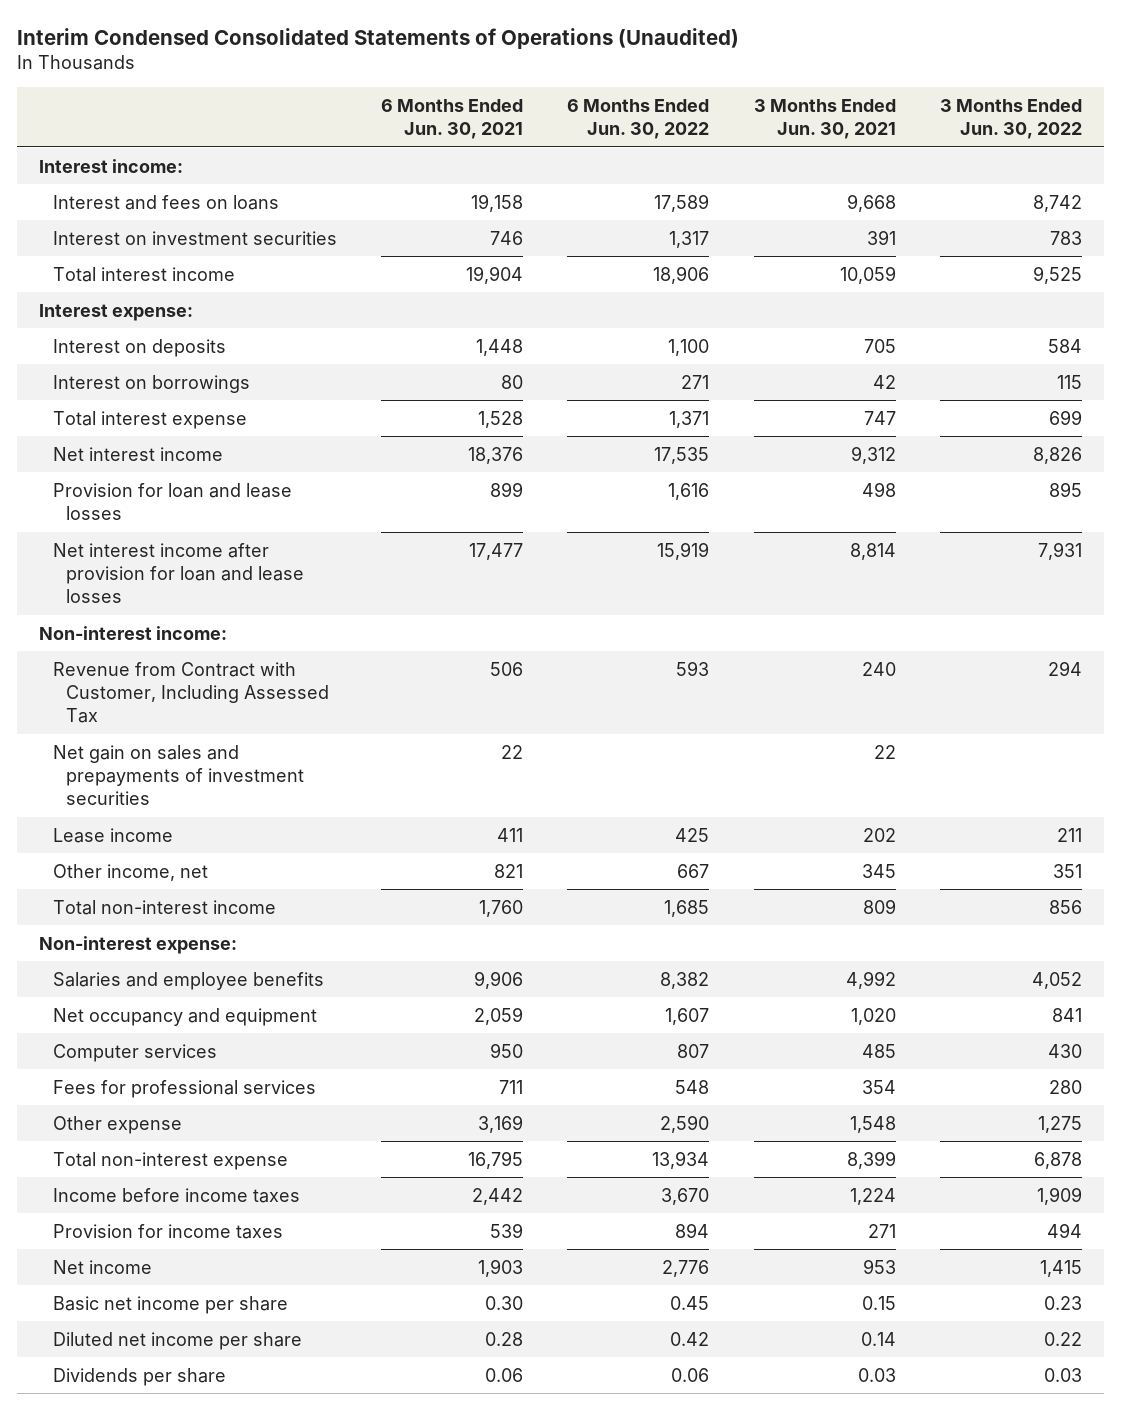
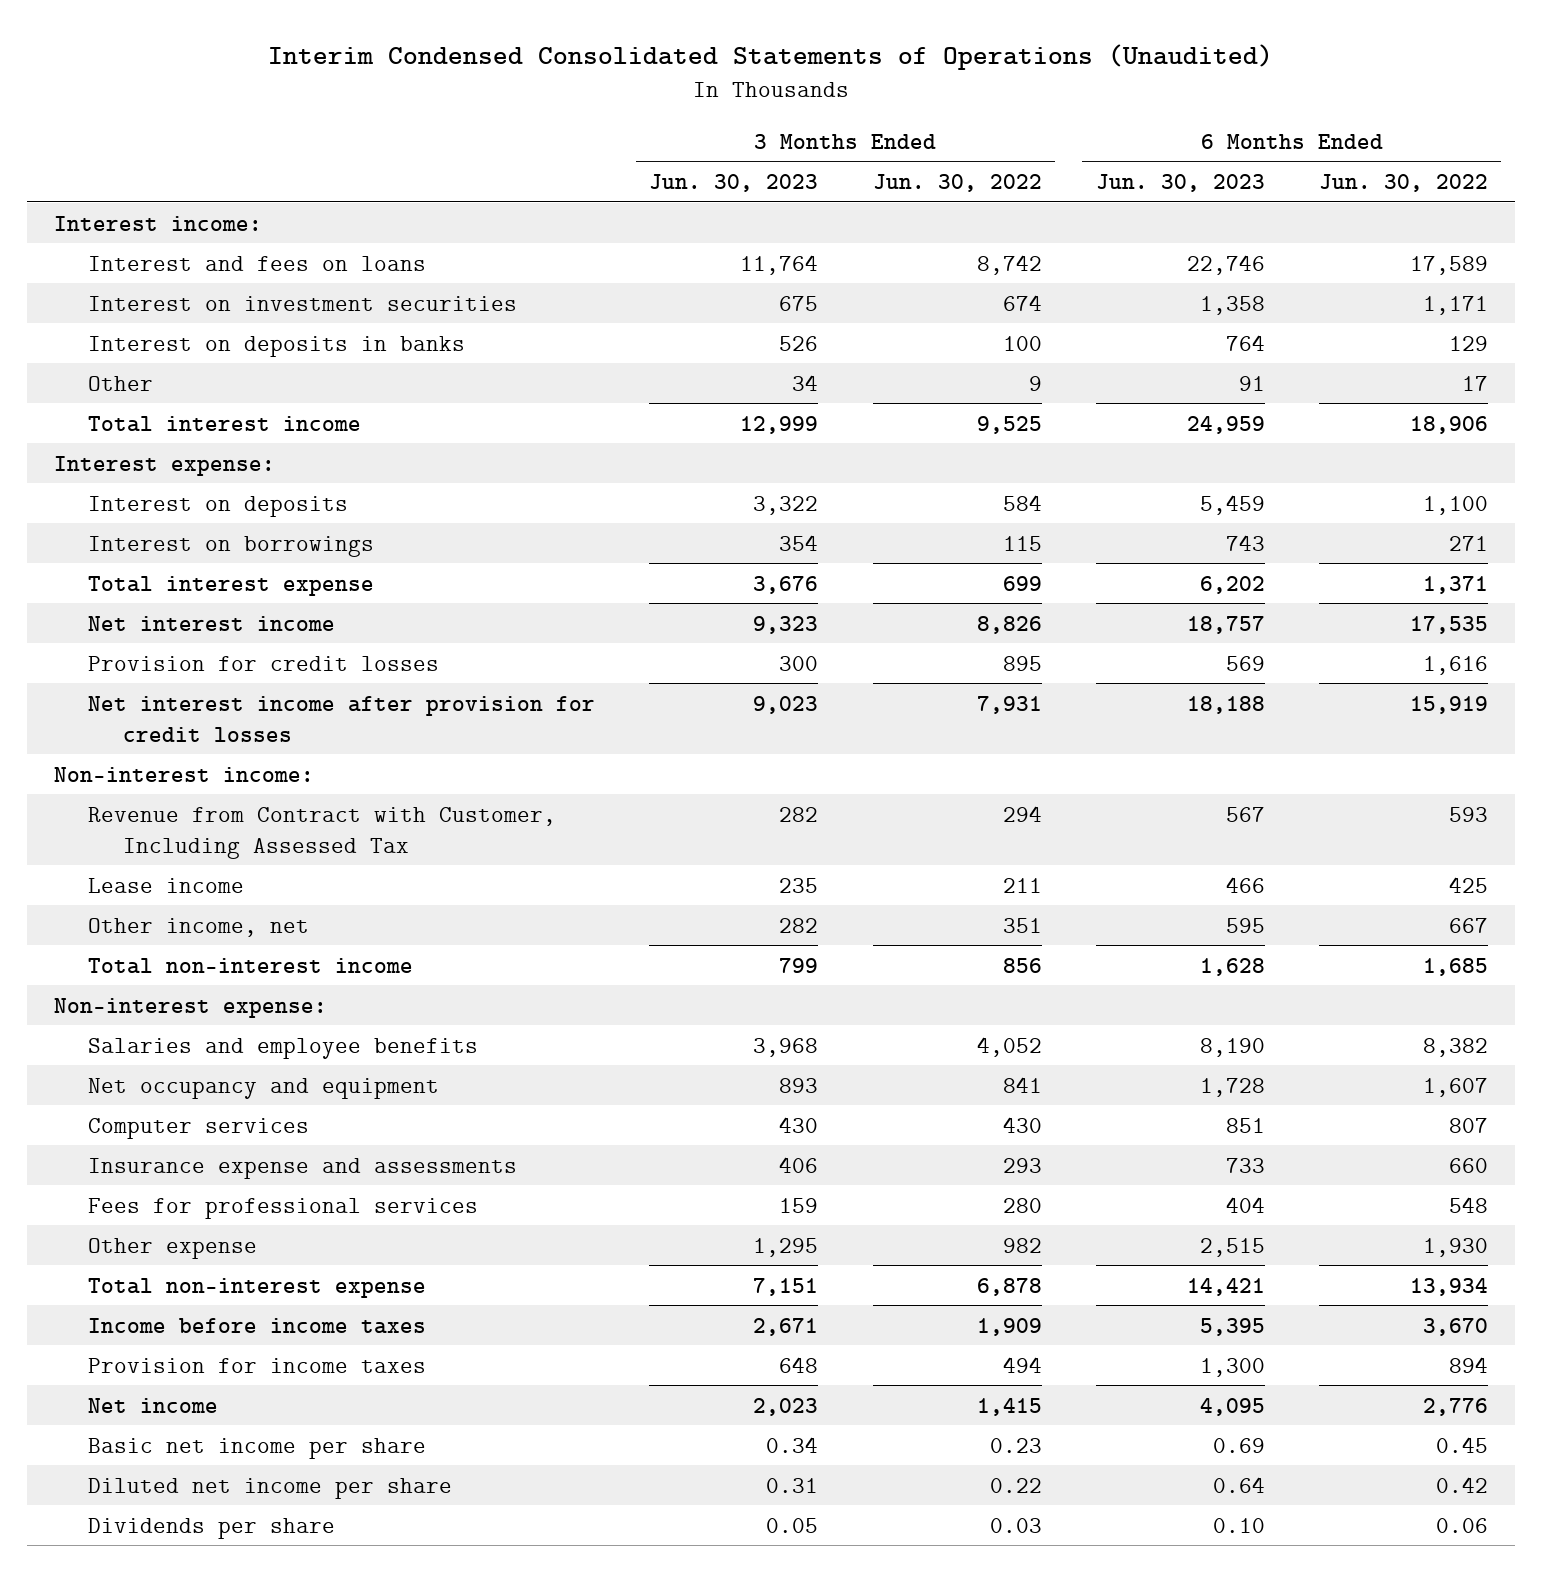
[380,98,523,140] 6 Months Ended Jun. 30, 2021 -> none
[753,98,896,140] 3 Months Ended Jun. 30, 2021 -> none
none -> [649,173,819,192] Jun. 30, 2023
none -> [1095,173,1265,192] Jun. 30, 2023
[669,230,710,248] 1,317 -> [1422,295,1488,315] 1,171
[1049,230,1082,245] 783 -> [1002,294,1042,311] 674
none -> [88,335,466,357] Interest on deposits in banks
none -> [88,375,154,391] Other
[52,482,292,520] Provision for loan and lease losses -> [88,655,440,671] Provision for credit losses
[52,542,305,604] Net interest income after provision for loan and lease losses -> [88,695,596,742] Net interest income after provision for credit losses
[52,744,305,806] Net gain on sales and prepayments of investment securities -> none
none -> [88,1157,518,1179] Insurance expense and assessments
[660,1114,710,1133] 2,590 -> [1422,1237,1488,1257] 1,930
[1037,1115,1082,1133] 1,275 -> [1002,1237,1042,1253] 982

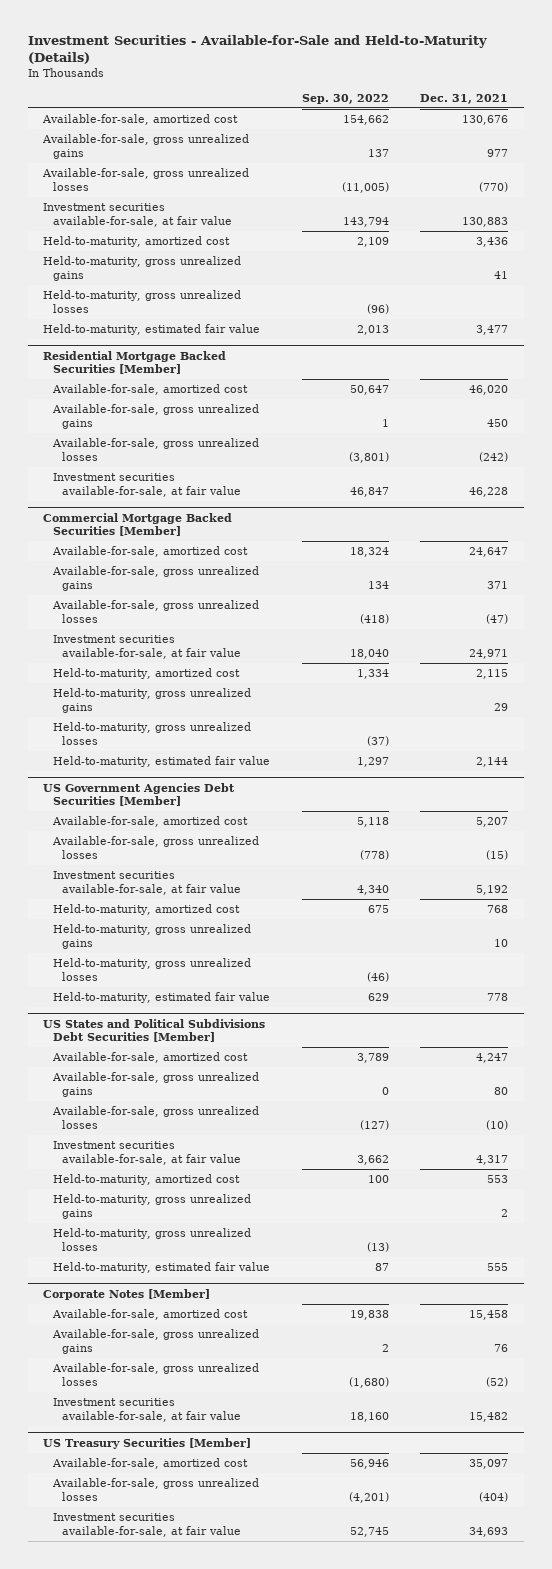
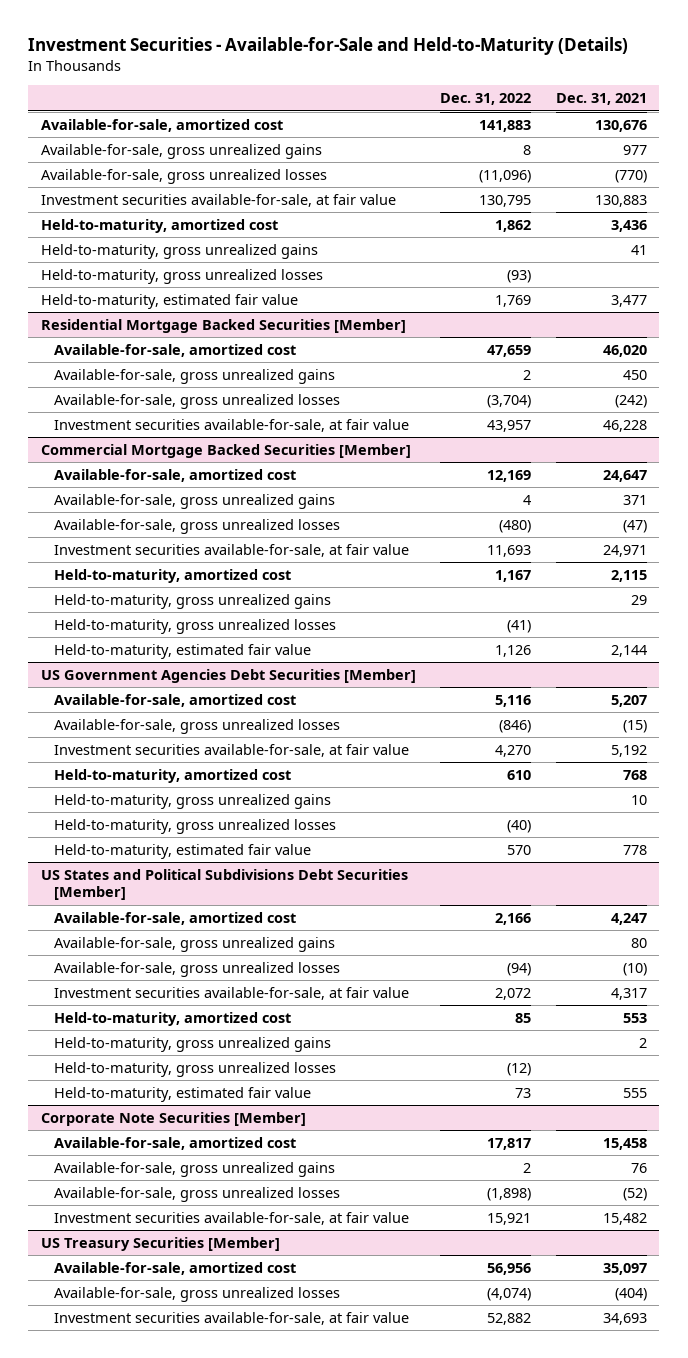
[301,93,389,104] Sep. 30, 2022 -> none
none -> [440,93,532,106] Dec. 31, 2022
[43,1288,211,1300] Corporate Notes [Member] -> [40,1111,306,1126] Corporate Note Securities [Member]

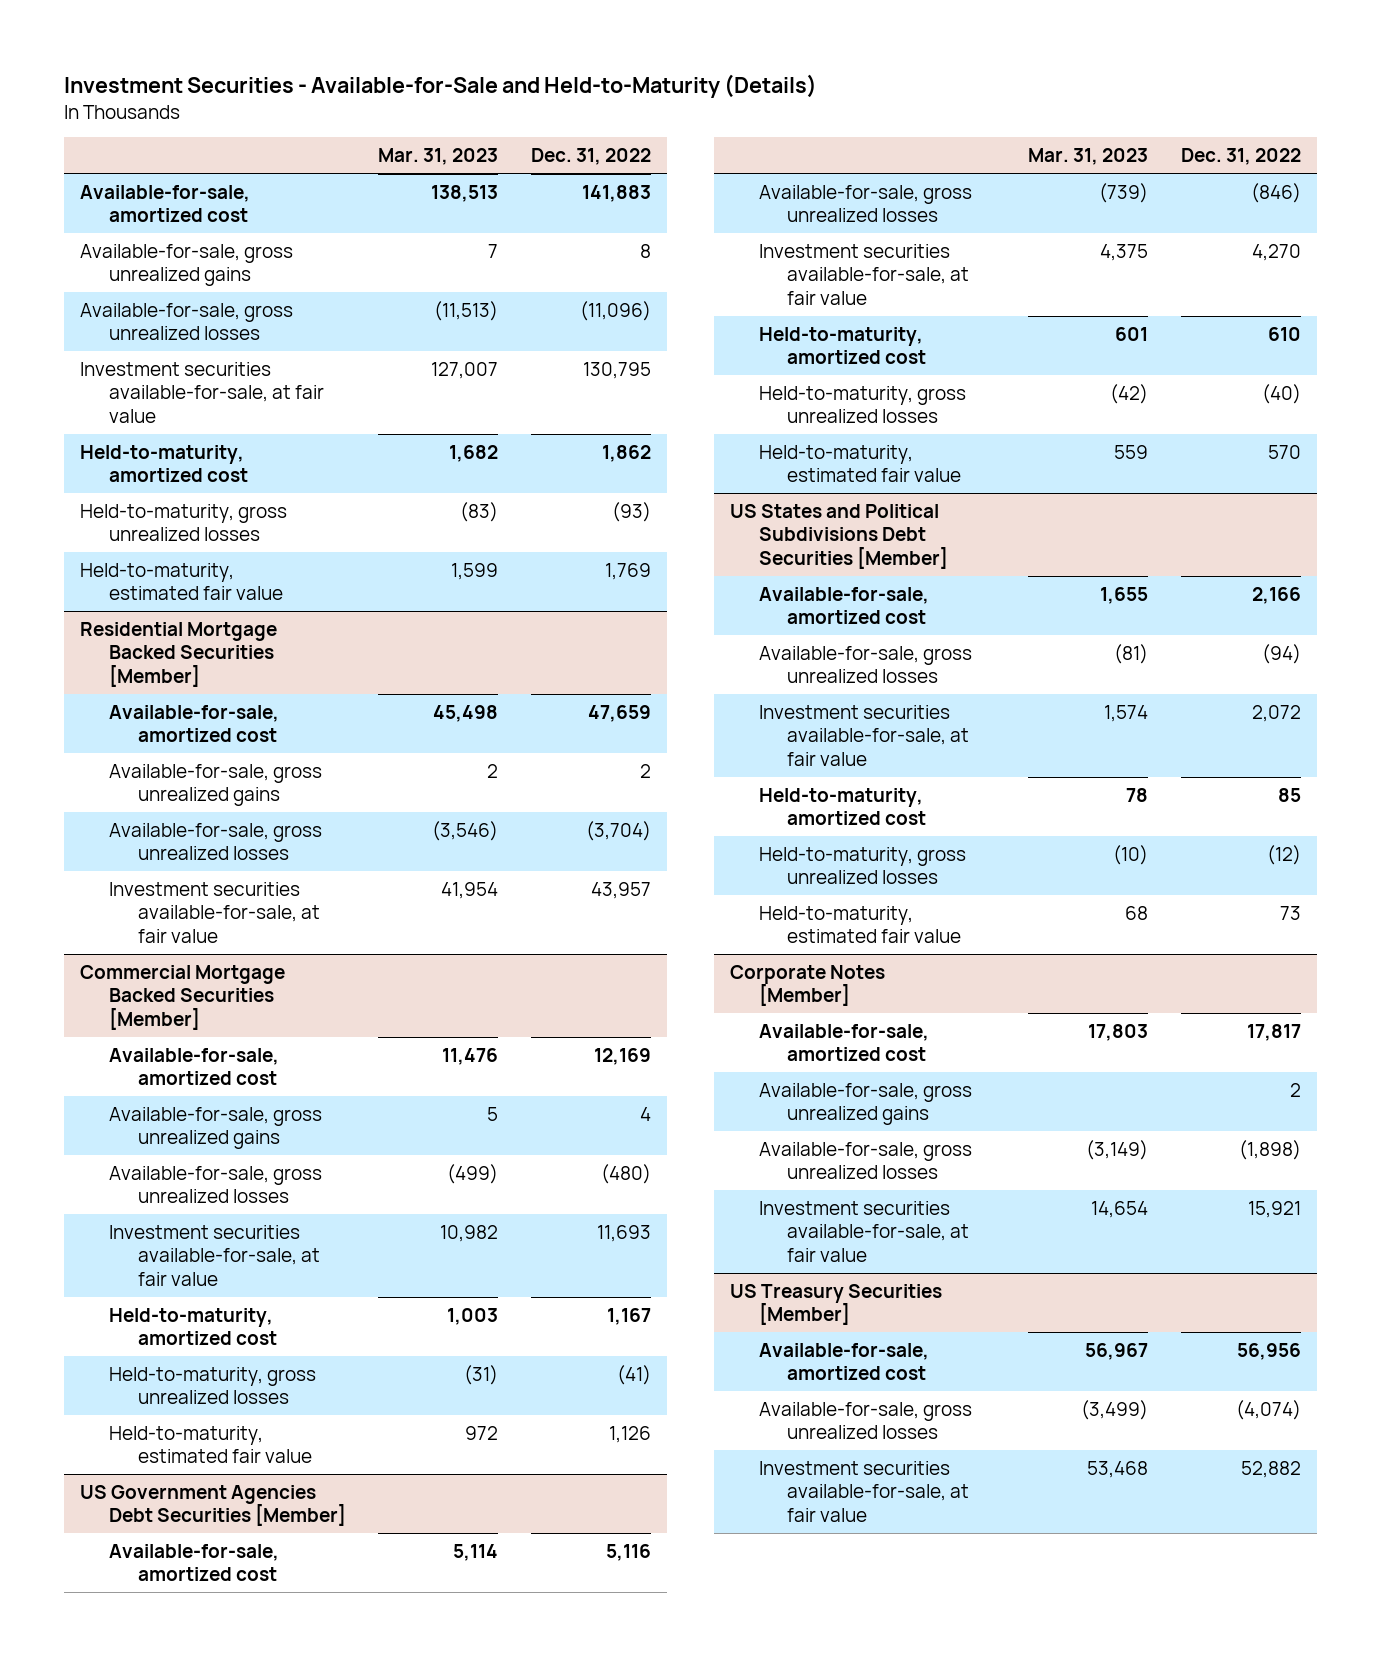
[555,93,647,106] Dec. 31, 2021 -> none
none -> [378,148,499,166] Mar. 31, 2023
[40,243,318,259] Held-to-maturity, gross unrealized gains -> none
[54,593,332,609] Held-to-maturity, gross unrealized gains -> none
[54,793,332,809] Held-to-maturity, gross unrealized gains -> none
[54,936,336,952] Available-for-sale, gross unrealized gains -> none
[54,1036,332,1052] Held-to-maturity, gross unrealized gains -> none
[40,1111,306,1126] Corporate Note Securities [Member] -> [730,964,886,1007] Corporate Notes [Member]

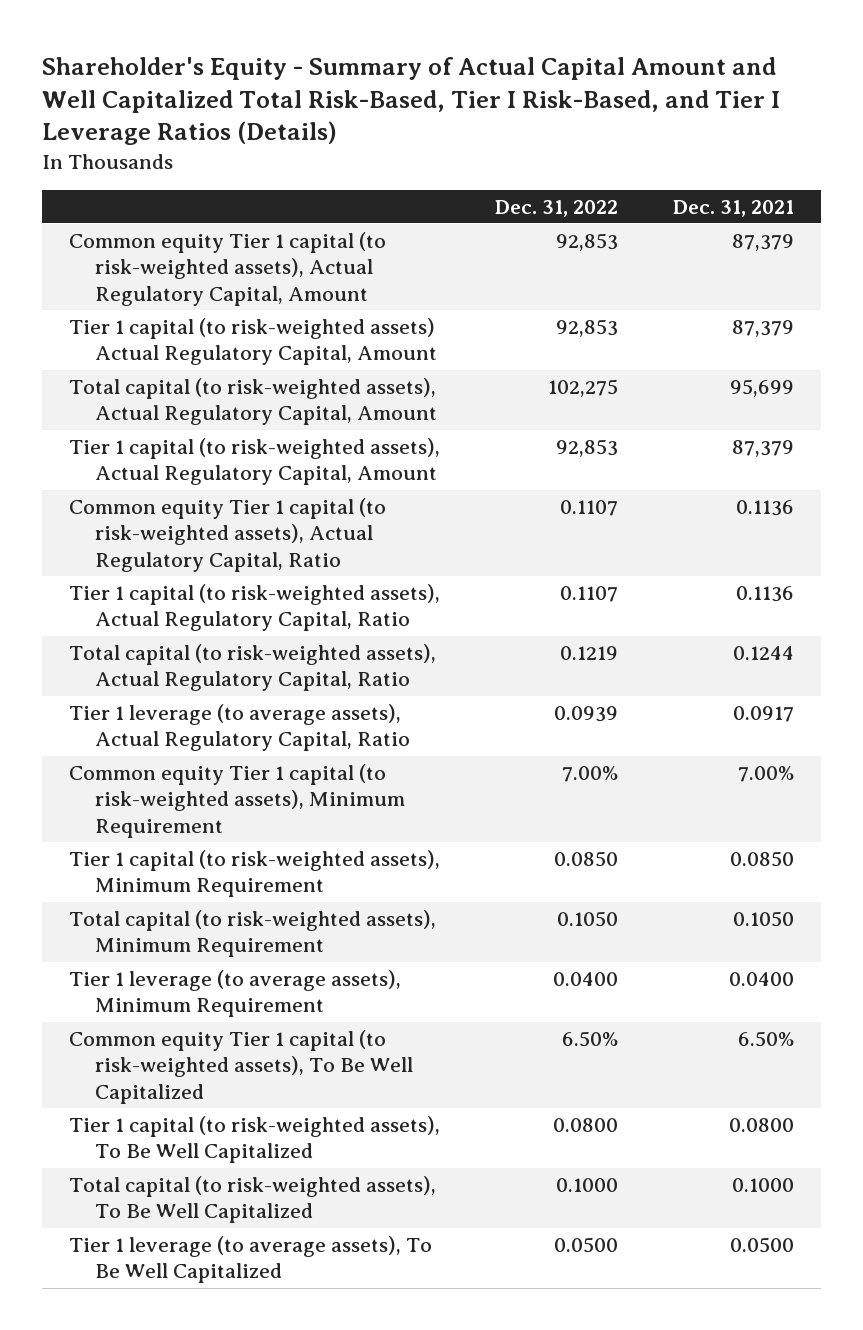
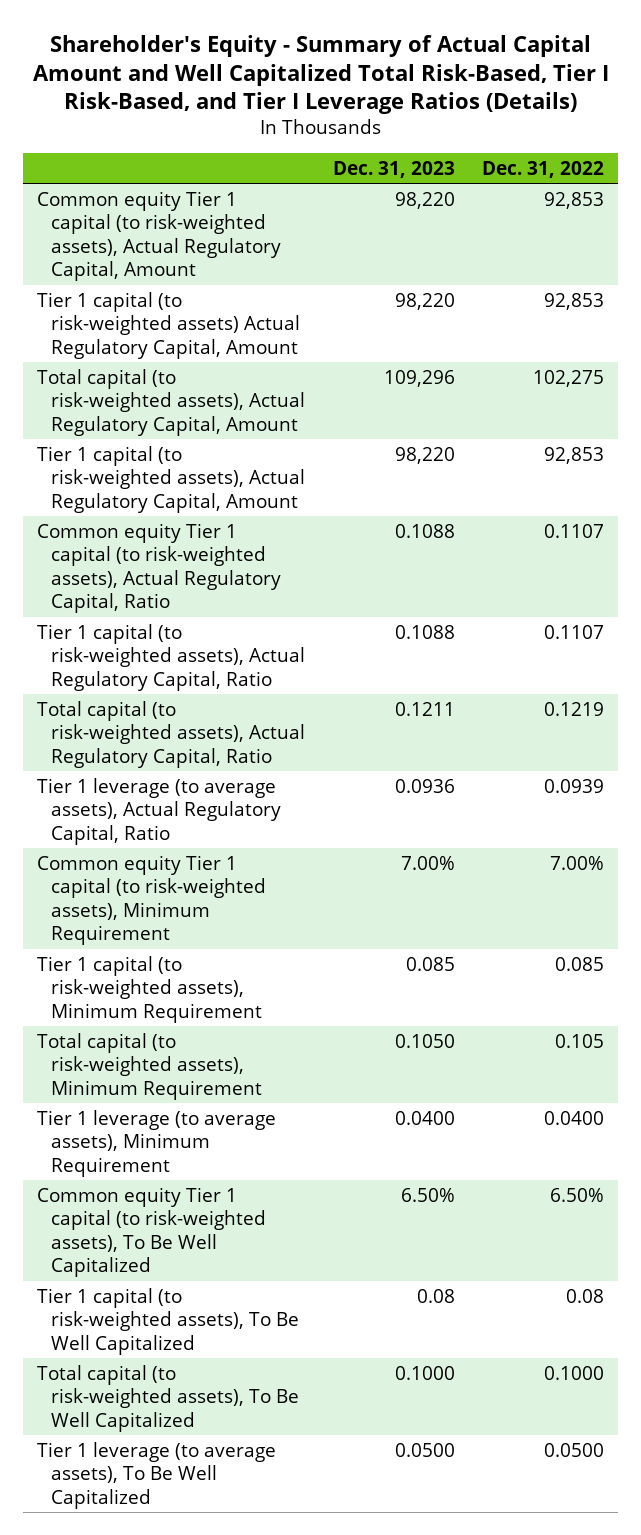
[672,199,794,217] Dec. 31, 2021 -> none
none -> [332,160,455,178] Dec. 31, 2023
[554,850,619,867] 0.0850 -> [555,956,605,971] 0.085
[557,910,619,927] 0.1050 -> [555,1033,605,1048] 0.105
[553,1117,619,1132] 0.0800 -> [566,1288,605,1303] 0.08

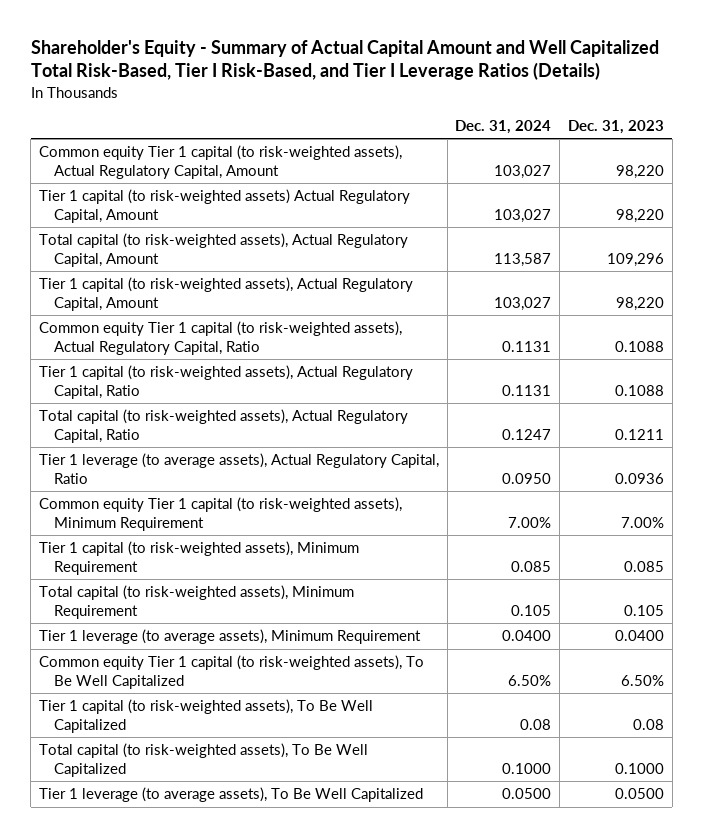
[482,160,605,178] Dec. 31, 2022 -> none
none -> [455,119,552,134] Dec. 31, 2024
[394,1033,455,1048] 0.1050 -> [624,605,665,617] 0.105

